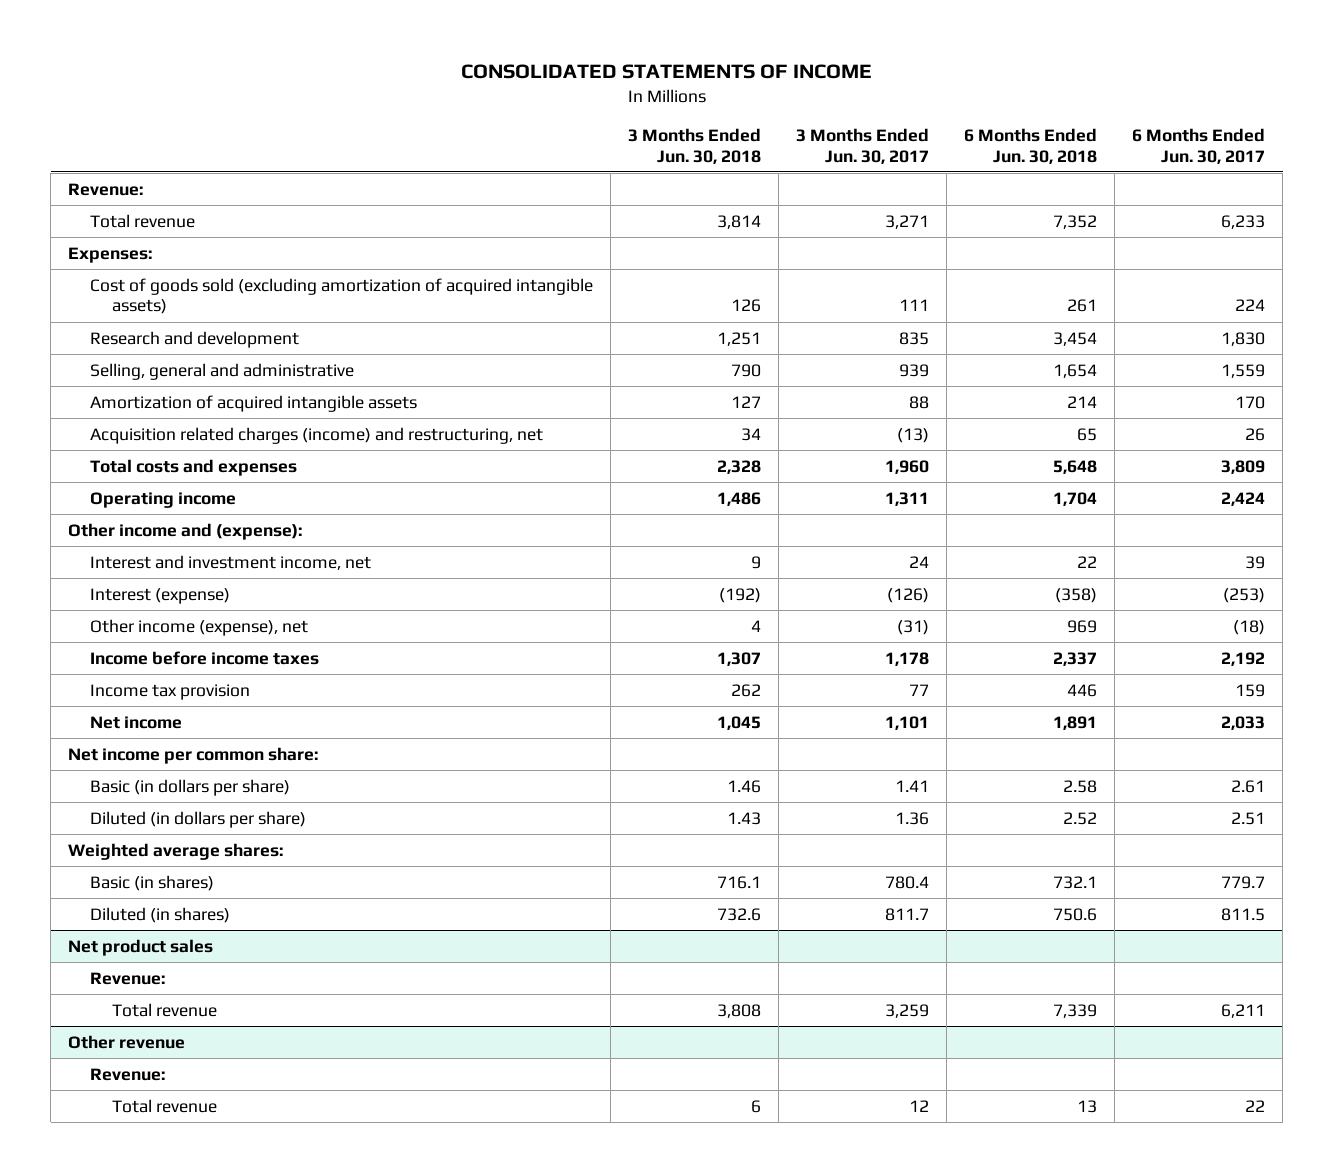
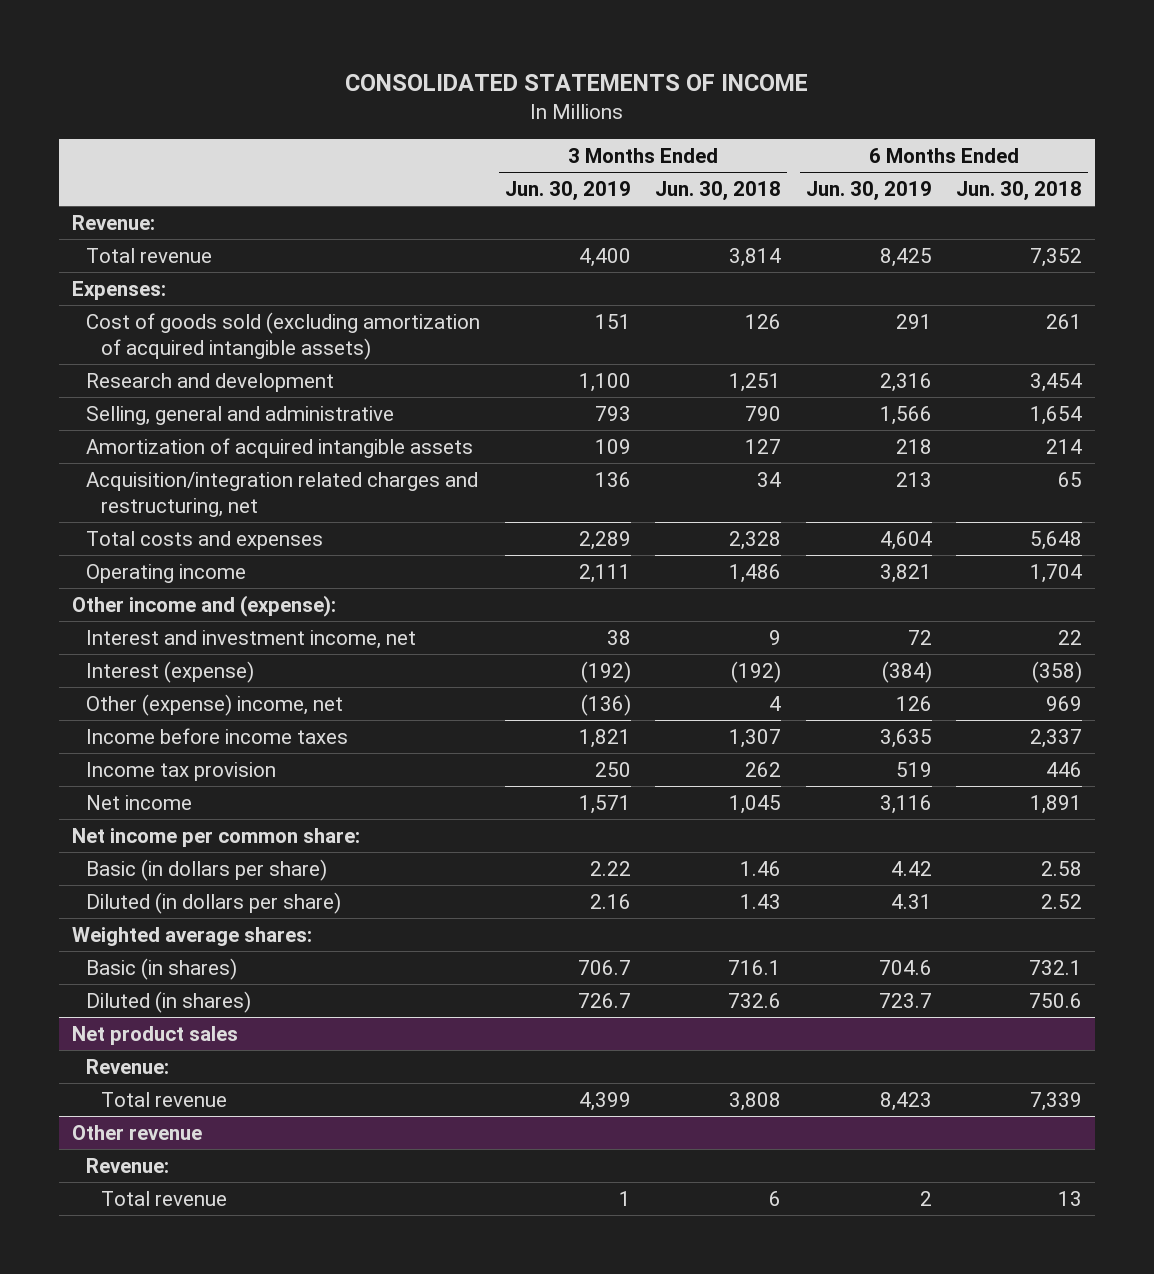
[796,128,930,164] 3 Months Ended Jun. 30, 2017 -> none
[1132,128,1266,164] 6 Months Ended Jun. 30, 2017 -> none
none -> [504,181,631,202] Jun. 30, 2019
none -> [805,181,932,202] Jun. 30, 2019
[90,426,544,444] Acquisition related charges (income) and restructuring, net -> [86,471,479,518] Acquisition/integration related charges and restructuring, net
[90,618,309,636] Other income (expense), net -> [86,693,344,716] Other (expense) income, net

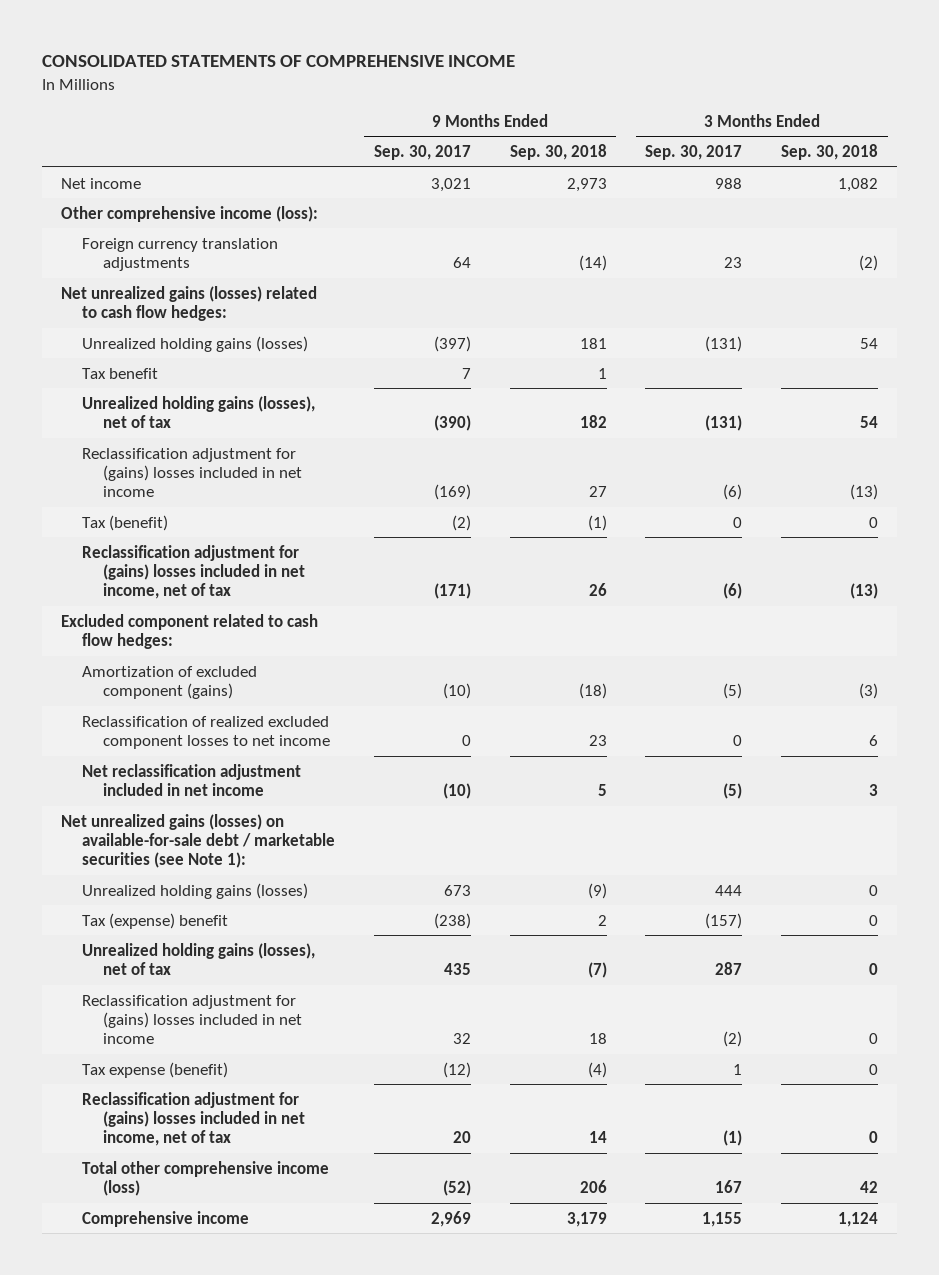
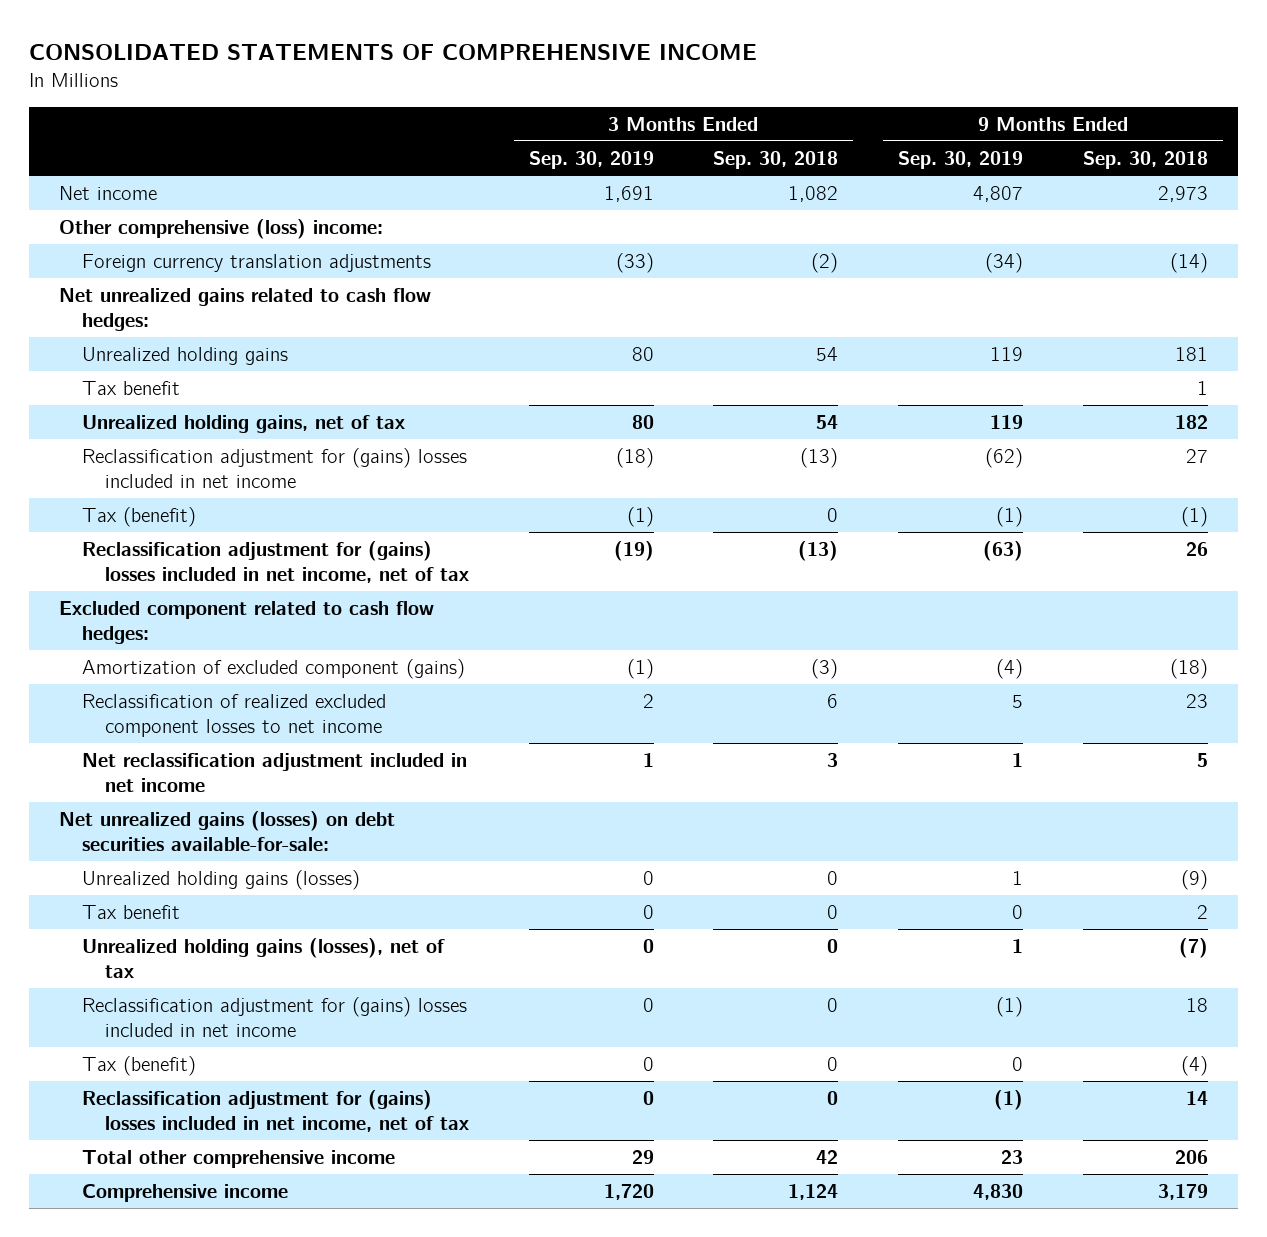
[373,145,471,161] Sep. 30, 2017 -> none
[645,145,743,161] Sep. 30, 2017 -> none
none -> [528,150,654,169] Sep. 30, 2019
none -> [898,150,1024,169] Sep. 30, 2019
[61,205,319,222] Other comprehensive income (loss): -> [58,218,383,239] Other comprehensive (loss) income:
[61,285,318,321] Net unrealized gains (losses) related to cash flow hedges: -> [58,287,431,331] Net unrealized gains related to cash flow hedges:
[82,335,309,352] Unrealized holding gains (losses) -> [81,346,288,365] Unrealized holding gains
[82,395,316,428] Unrealized holding gains (losses), net of tax -> [81,414,405,433] Unrealized holding gains, net of tax
[61,813,336,869] Net unrealized gains (losses) on available-for-sale debt / marketable securities (see Note 1): -> [58,810,395,851] Net unrealized gains (losses) on debt securities available-for-sale:
[82,912,229,929] Tax (expense) benefit -> [81,904,180,919] Tax benefit
[82,1061,229,1078] Tax expense (benefit) -> [81,1055,196,1076] Tax (benefit)
[82,1160,330,1196] Total other comprehensive income (loss) -> [81,1149,395,1168] Total other comprehensive income

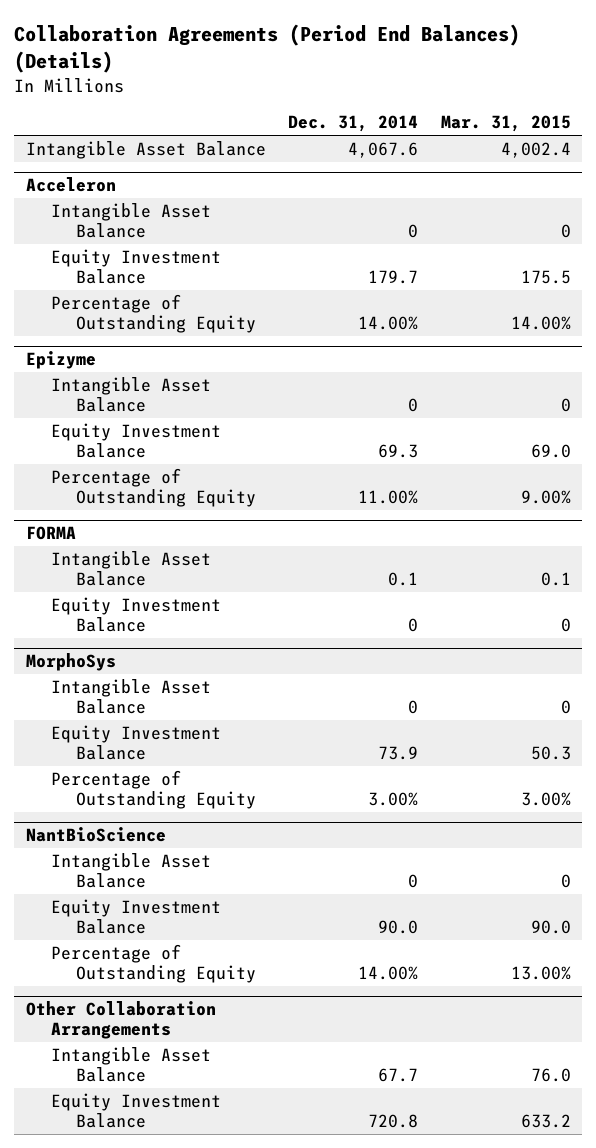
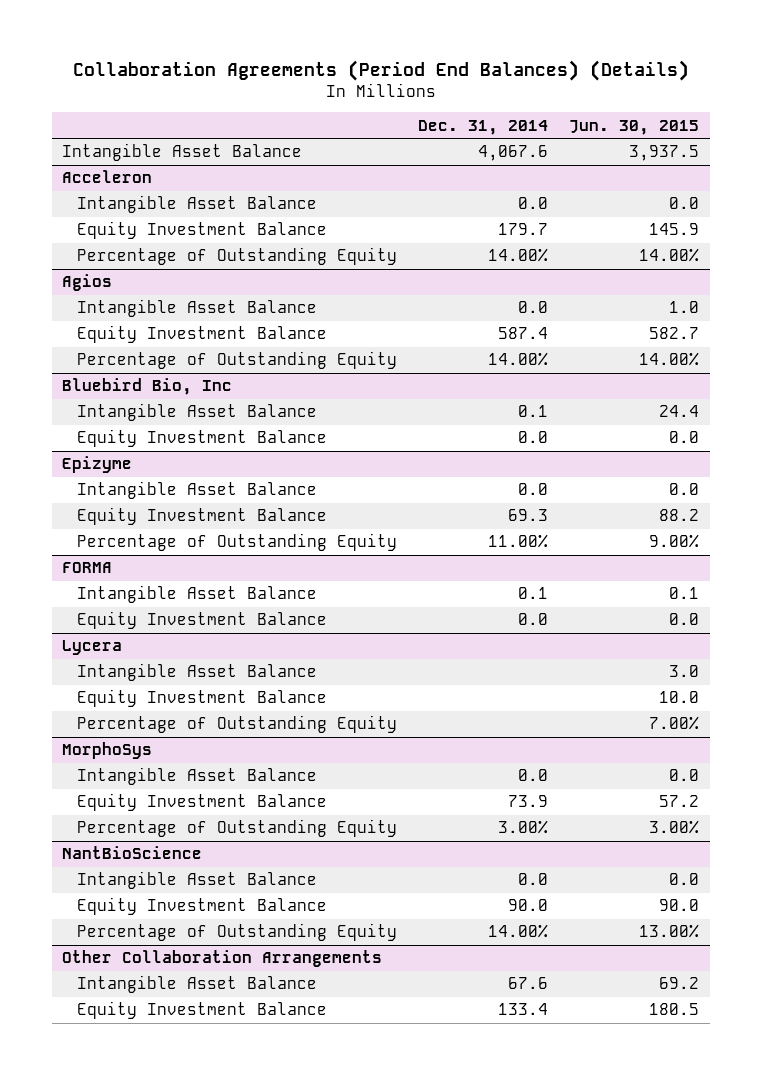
[440,115,571,133] Mar. 31, 2015 -> none
none -> [569,119,700,135] Jun. 30, 2015
[408,224,419,239] 0 -> [518,197,549,210] 0.0
none -> [62,274,113,292] Agios
none -> [77,299,318,318] Intangible Asset Balance
none -> [77,325,328,344] Equity Investment Balance
none -> [77,351,398,370] Percentage of Outstanding Equity
none -> [62,378,233,396] Bluebird Bio, Inc
none -> [77,403,318,422] Intangible Asset Balance
none -> [77,429,328,448] Equity Investment Balance
[408,398,419,413] 0 -> [518,483,549,496] 0.0
[408,618,419,633] 0 -> [518,613,549,626] 0.0
none -> [62,640,123,656] Lycera
none -> [77,663,318,682] Intangible Asset Balance
none -> [77,689,328,708] Equity Investment Balance
none -> [77,715,398,734] Percentage of Outstanding Equity
[408,700,419,715] 0 -> [518,769,549,782] 0.0
[408,874,419,889] 0 -> [518,873,549,886] 0.0
[378,1068,419,1083] 67.7 -> [508,977,549,990] 67.6
[368,1114,419,1129] 720.8 -> [498,1003,549,1016] 133.4

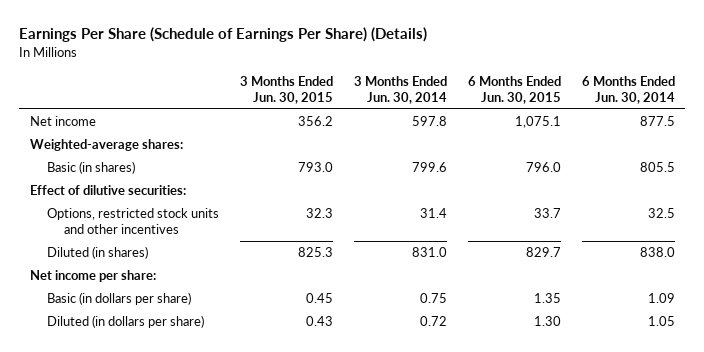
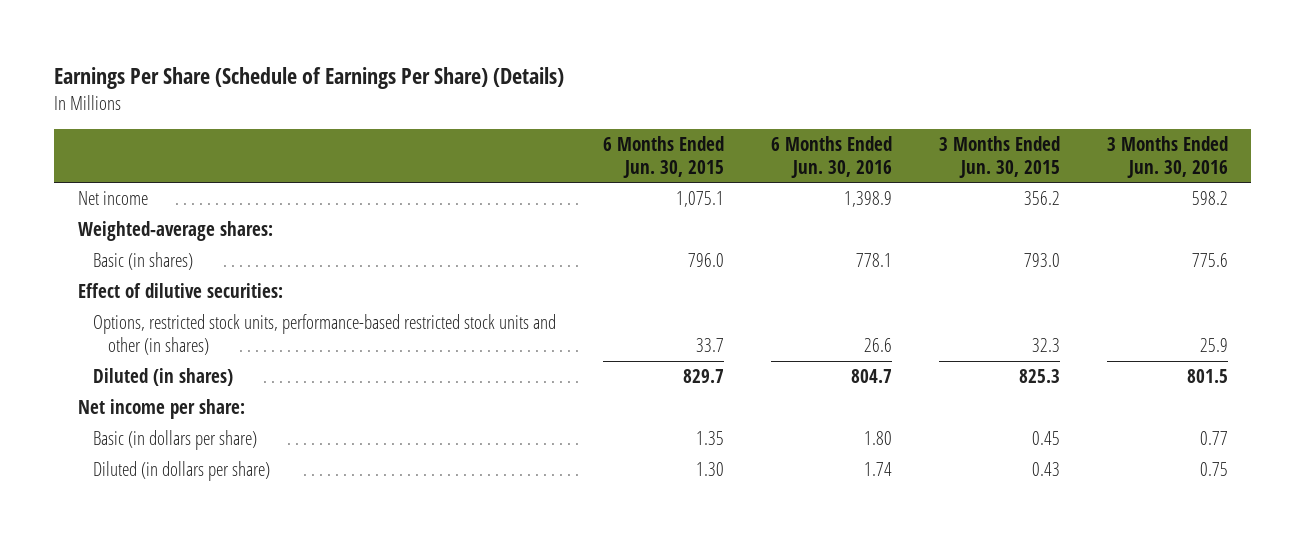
[353,75,447,104] 3 Months Ended Jun. 30, 2014 -> none
[581,75,675,104] 6 Months Ended Jun. 30, 2014 -> none
none -> [770,135,892,178] 6 Months Ended Jun. 30, 2016
none -> [1106,135,1228,178] 3 Months Ended Jun. 30, 2016
[46,208,219,235] Options, restricted stock units and other incentives -> [92,314,556,356] Options, restricted stock units, performance-based restricted stock units and other (in shares)

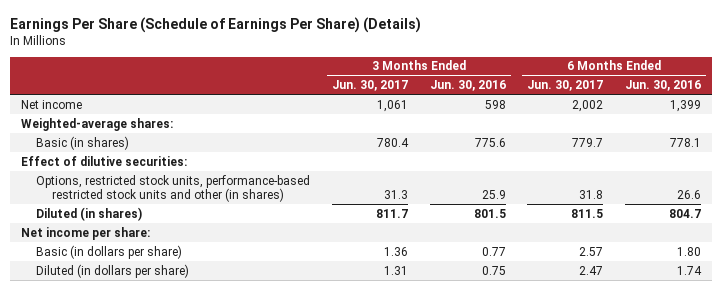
[602,135,724,178] 6 Months Ended Jun. 30, 2015 -> none
[938,135,1060,178] 3 Months Ended Jun. 30, 2015 -> none
none -> [331,80,408,92] Jun. 30, 2017
none -> [527,80,604,92] Jun. 30, 2017
[843,191,892,208] 1,398.9 -> [670,99,702,112] 1,399
[1191,191,1228,206] 598.2 -> [484,99,506,109] 598

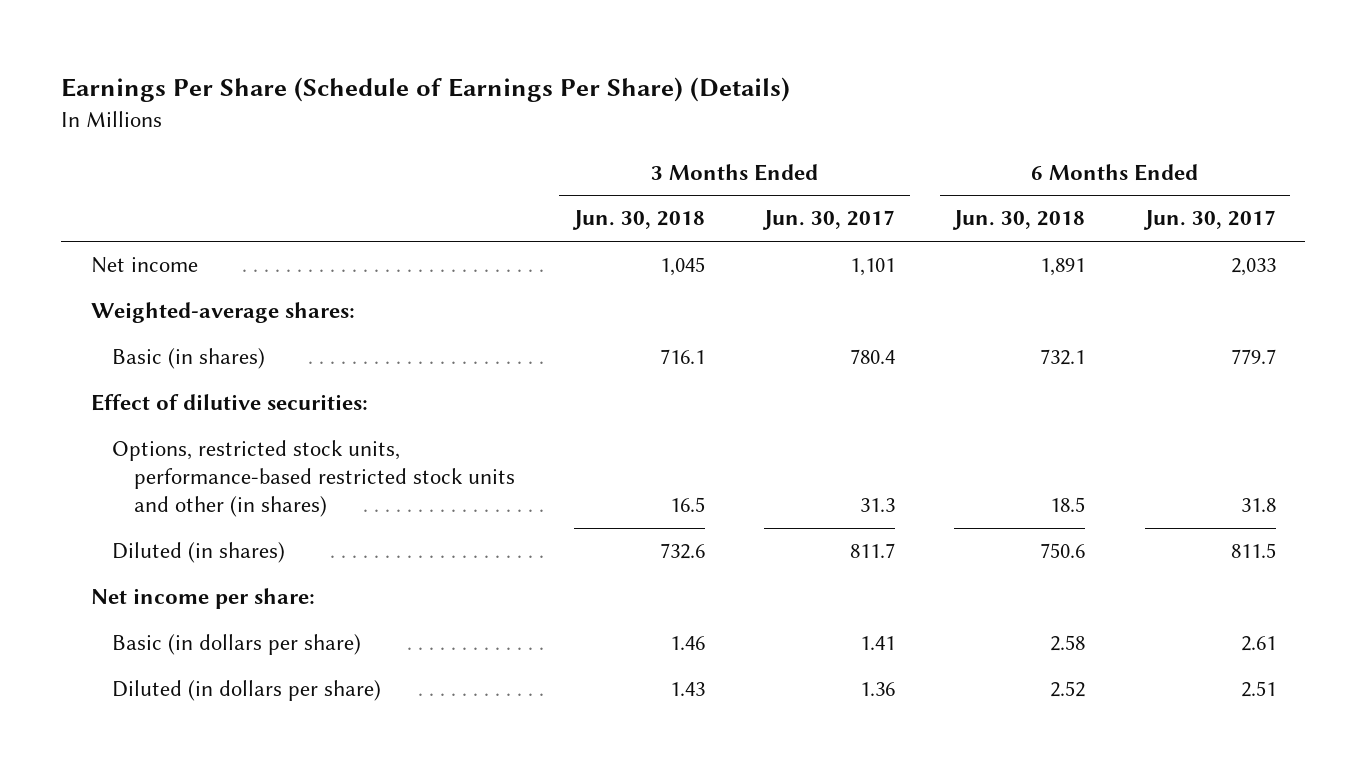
[429,80,506,92] Jun. 30, 2016 -> none
[625,80,702,92] Jun. 30, 2016 -> none
none -> [571,210,705,231] Jun. 30, 2018
none -> [952,210,1086,231] Jun. 30, 2018
[376,99,408,112] 1,061 -> [850,258,896,277] 1,101
[572,99,604,112] 2,002 -> [1230,258,1276,277] 2,033
[383,246,408,256] 1.36 -> [860,636,896,651] 1.41
[579,246,604,256] 2.57 -> [1240,636,1276,652] 2.61
[383,265,408,275] 1.31 -> [860,682,896,697] 1.36
[579,265,604,275] 2.47 -> [1240,681,1276,698] 2.51

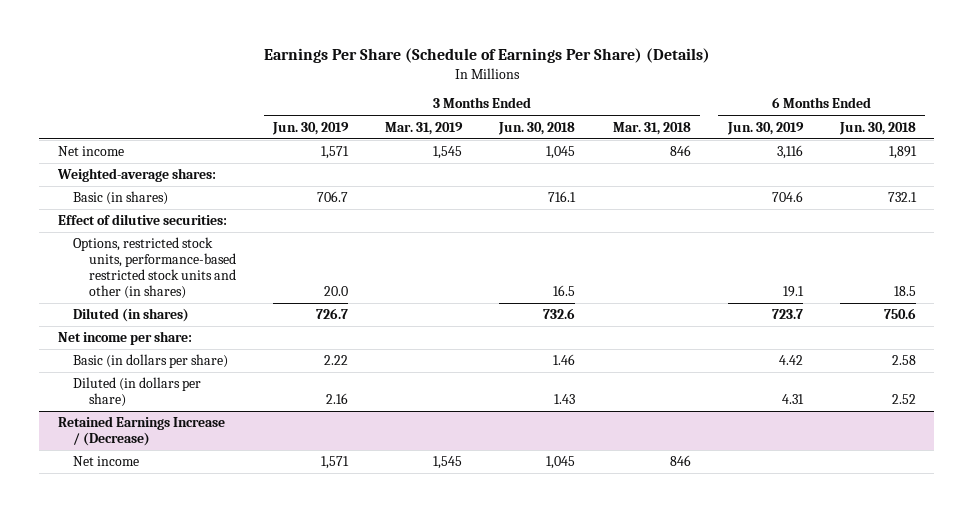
[762,210,896,231] Jun. 30, 2017 -> none
[1142,210,1276,231] Jun. 30, 2017 -> none
none -> [272,121,350,135] Jun. 30, 2019
none -> [385,121,464,135] Mar. 31, 2019
none -> [612,121,691,135] Mar. 31, 2018
none -> [726,121,804,135] Jun. 30, 2019
none -> [57,416,225,447] Retained Earnings Increase / (Decrease)
none -> [73,456,140,467] Net income

